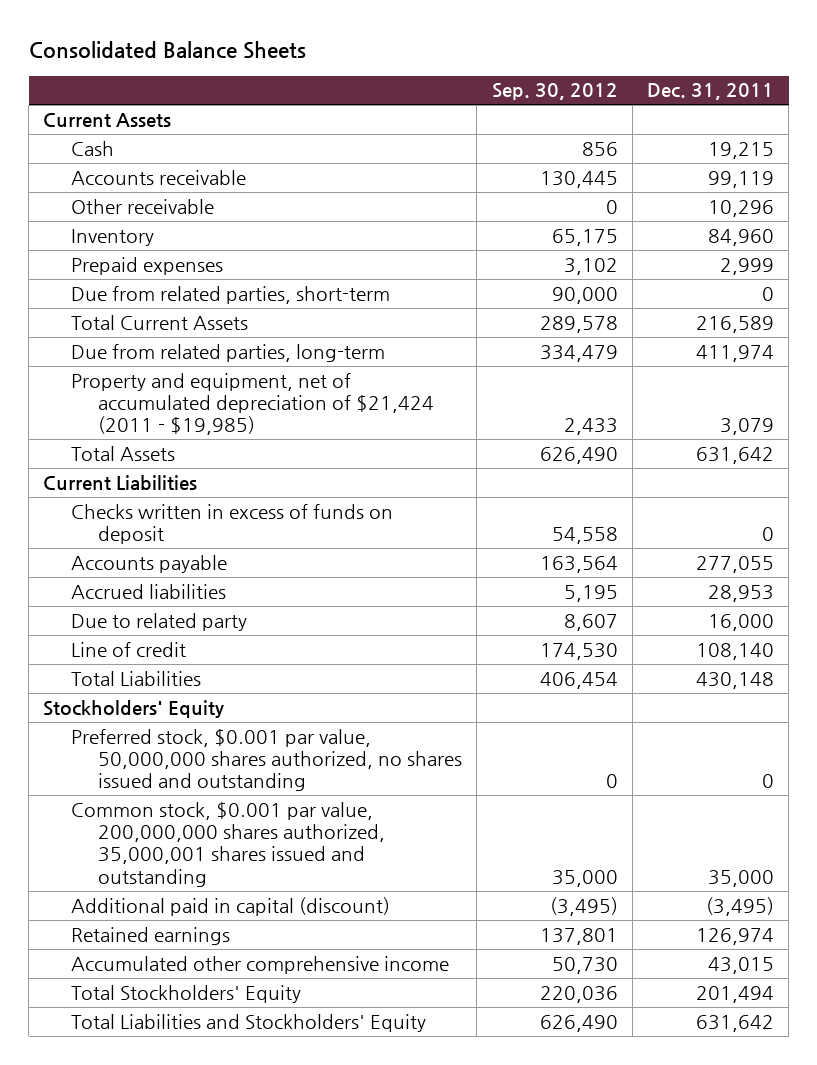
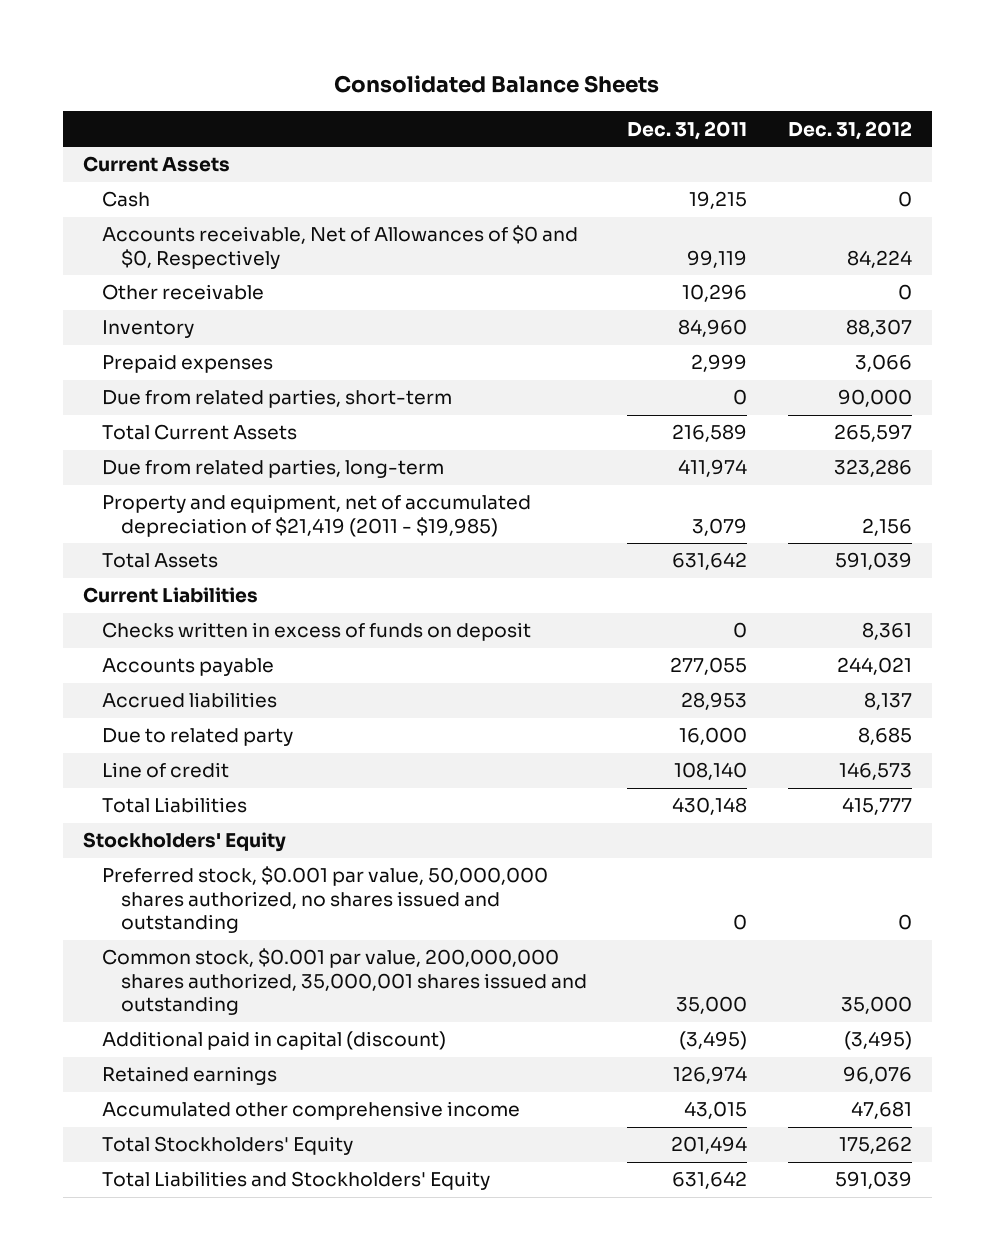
[491,83,618,101] Sep. 30, 2012 -> none
none -> [787,120,912,140] Dec. 31, 2012
[70,169,246,185] Accounts receivable -> [102,225,579,269] Accounts receivable, Net of Allowances of $0 and $0, Respectively
[70,372,435,436] Property and equipment, net of accumulated depreciation of $21,424 (2011 - $19,985) -> [102,494,532,537] Property and equipment, net of accumulated depreciation of $21,419 (2011 - $19,985)

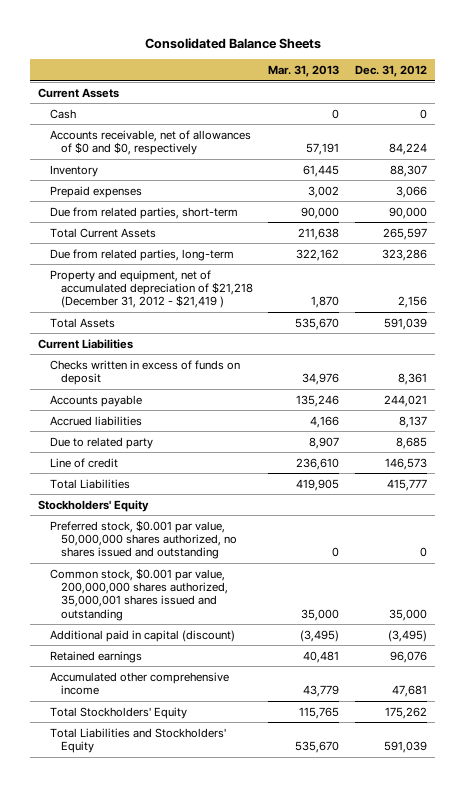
[627,120,748,140] Dec. 31, 2011 -> none
none -> [268,65,340,78] Mar. 31, 2013
[102,284,265,301] Other receivable -> none
[102,225,579,269] Accounts receivable, Net of Allowances of $0 and $0, Respectively -> [49,129,251,156] Accounts receivable, net of allowances of $0 and $0, respectively
[102,494,532,537] Property and equipment, net of accumulated depreciation of $21,419 (2011 - $19,985) -> [49,269,254,309] Property and equipment, net of accumulated depreciation of $21,218 (December 31, 2012 - $21,419 )

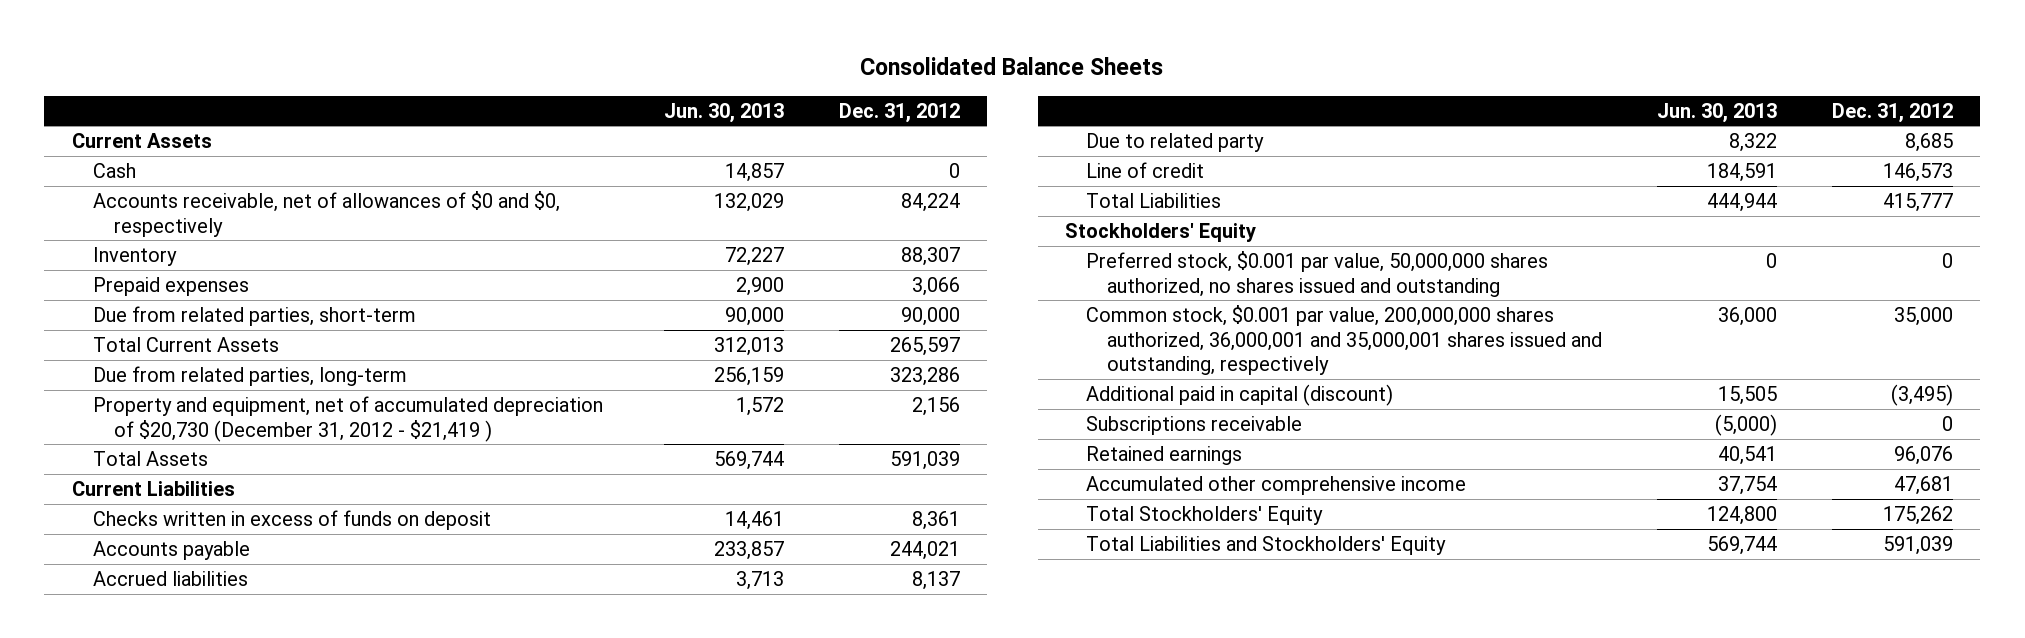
[268,65,340,78] Mar. 31, 2013 -> none
none -> [663,102,784,123] Jun. 30, 2013
[49,269,254,309] Property and equipment, net of accumulated depreciation of $21,218 (December 31, 2012 - $21,419 ) -> [92,395,603,442] Property and equipment, net of accumulated depreciation of $20,730 (December 31, 2012 - $21,419 )
[49,567,229,621] Common stock, $0.001 par value, 200,000,000 shares authorized, 35,000,001 shares issued and outstanding -> [1085,304,1602,376] Common stock, $0.001 par value, 200,000,000 shares authorized, 36,000,001 and 35,000,001 shares issued and outstanding, respectively
none -> [1085,415,1302,435] Subscriptions receivable

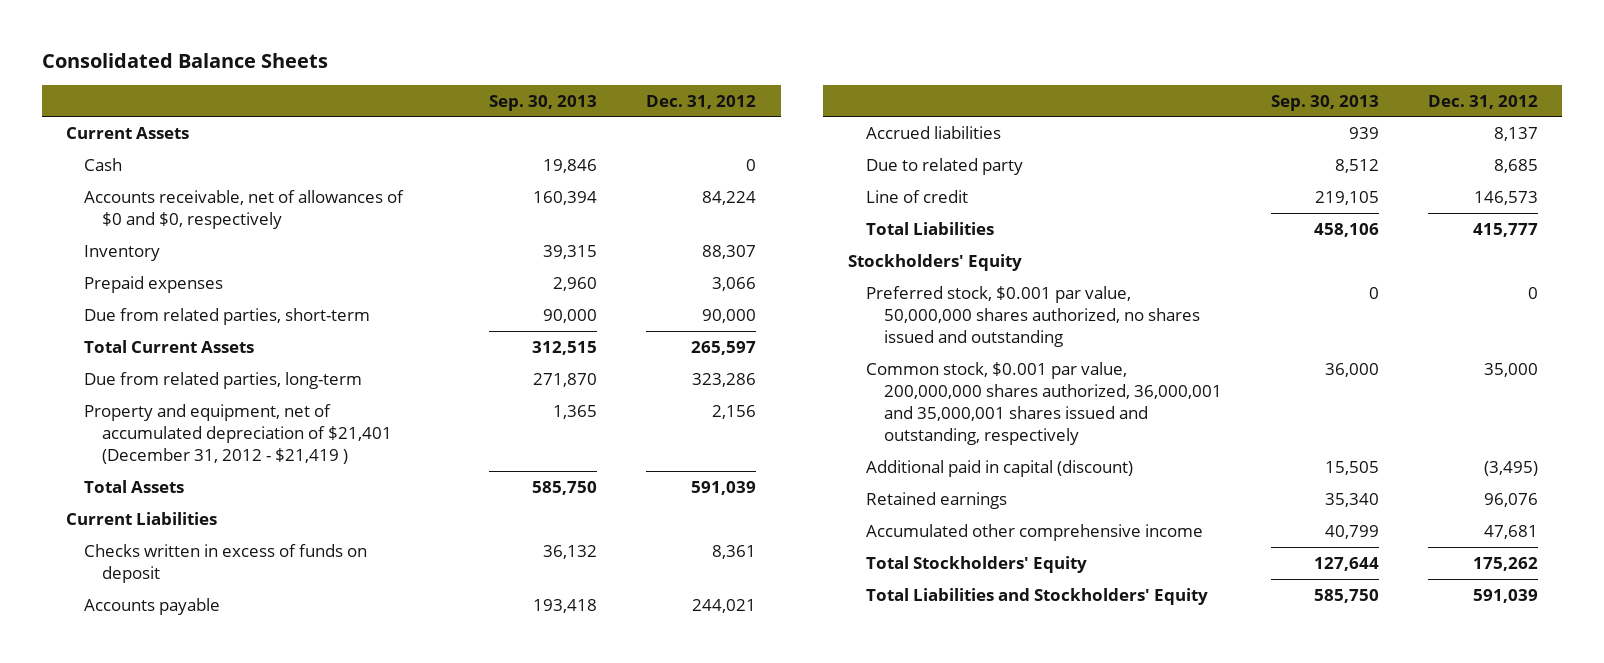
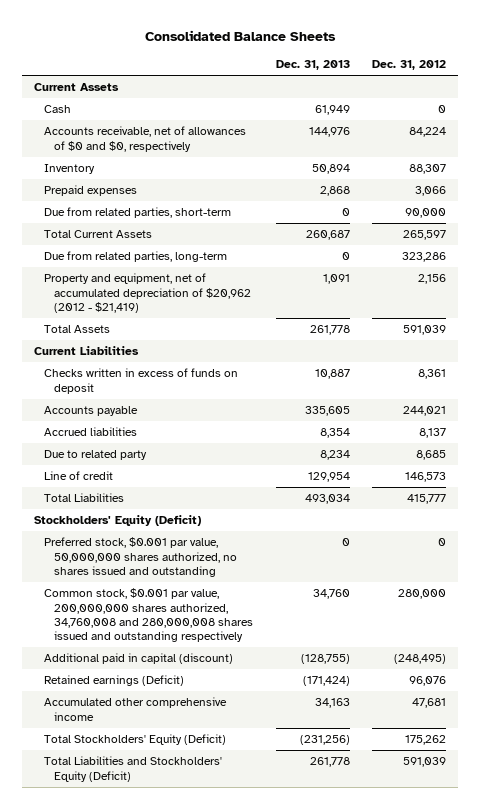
[489,94,598,111] Sep. 30, 2013 -> none
none -> [275,60,350,71] Dec. 31, 2013
[84,403,393,464] Property and equipment, net of accumulated depreciation of $21,401 (December 31, 2012 - $21,419 ) -> [43,273,252,313] Property and equipment, net of accumulated depreciation of $20,962 (2012 - $21,419)
[847,253,1022,271] Stockholders' Equity -> [33,515,201,527] Stockholders' Equity (Deficit)
[865,361,1222,445] Common stock, $0.001 par value, 200,000,000 shares authorized, 36,000,001 and 35,000,001 shares issued and outstanding, respectively -> [43,588,254,642] Common stock, $0.001 par value, 200,000,000 shares authorized, 34,760,008 and 280,000,008 shares issued and outstanding respectively
[1483,362,1538,377] 35,000 -> [398,589,447,600] 280,000
[1483,460,1538,476] (3,495) -> [394,654,447,665] (248,495)
[865,491,1007,509] Retained earnings -> [43,675,184,687] Retained earnings (Deficit)
[865,555,1087,573] Total Stockholders' Equity -> [43,734,226,746] Total Stockholders' Equity (Deficit)
[865,587,1208,605] Total Liabilities and Stockholders' Equity -> [43,756,222,782] Total Liabilities and Stockholders' Equity (Deficit)

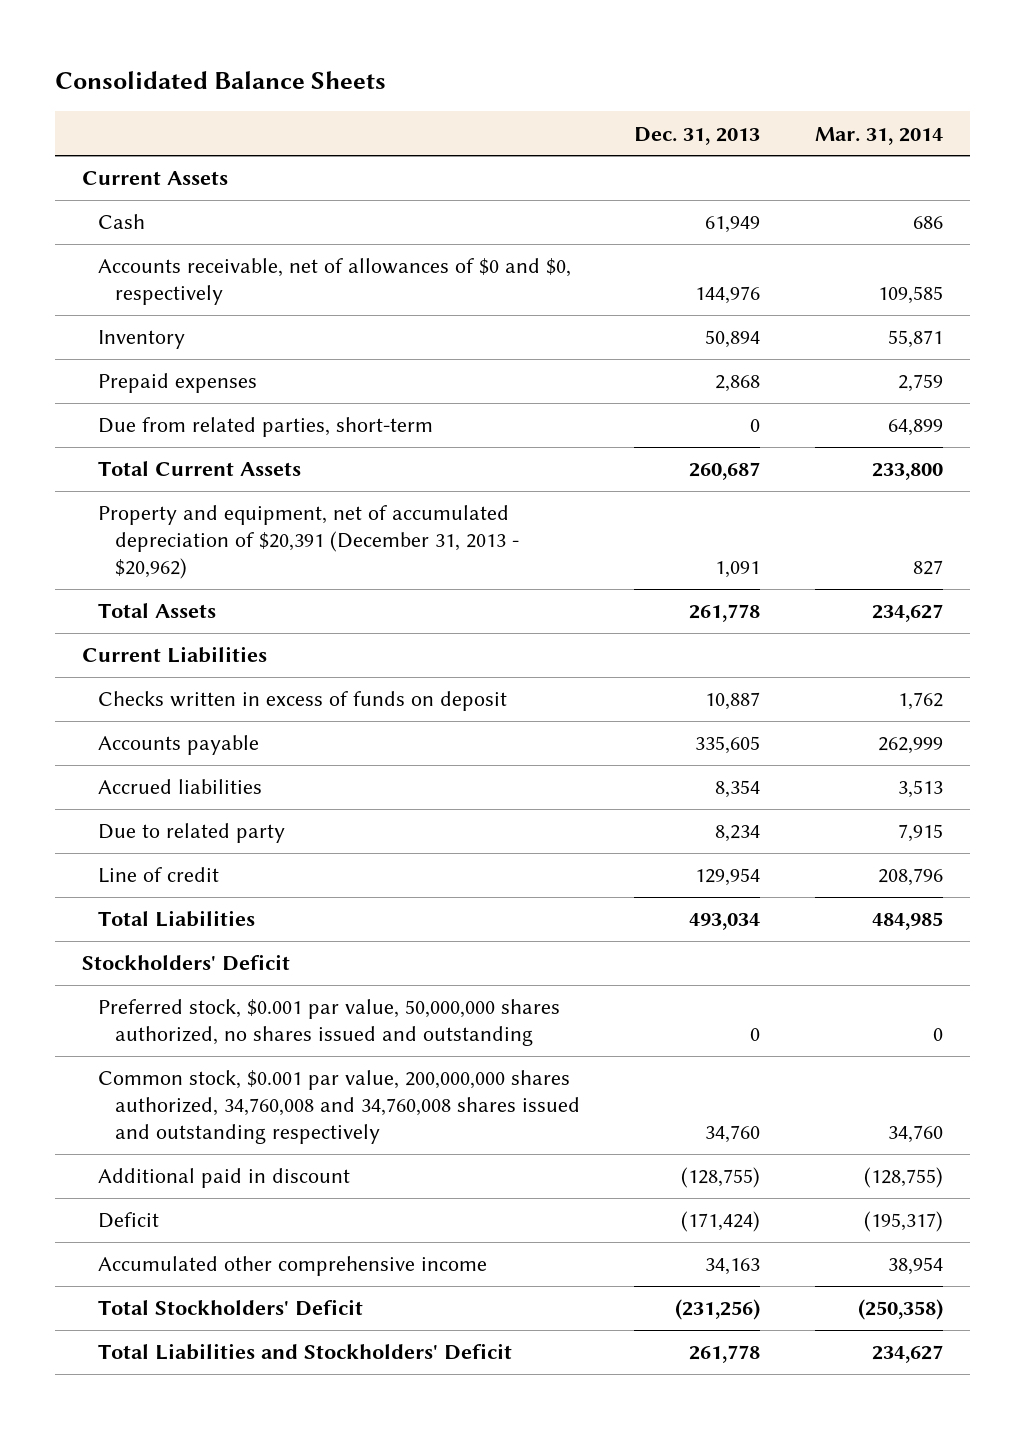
[372,60,447,71] Dec. 31, 2012 -> none
none -> [814,126,943,145] Mar. 31, 2014
[43,251,227,263] Due from related parties, long-term -> none
[43,273,252,313] Property and equipment, net of accumulated depreciation of $20,962 (2012 - $21,419) -> [98,505,519,580] Property and equipment, net of accumulated depreciation of $20,391 (December 31, 2013 - $20,962)
[33,515,201,527] Stockholders' Equity (Deficit) -> [82,954,291,972] Stockholders' Deficit
[43,588,254,642] Common stock, $0.001 par value, 200,000,000 shares authorized, 34,760,008 and 280,000,008 shares issued and outstanding respectively -> [98,1070,580,1145] Common stock, $0.001 par value, 200,000,000 shares authorized, 34,760,008 and 34,760,008 shares issued and outstanding respectively
[43,653,233,665] Additional paid in capital (discount) -> [98,1168,351,1189] Additional paid in discount
[43,675,184,687] Retained earnings (Deficit) -> [98,1212,160,1229] Deficit
[43,734,226,746] Total Stockholders' Equity (Deficit) -> [98,1299,364,1317] Total Stockholders' Deficit
[43,756,222,782] Total Liabilities and Stockholders' Equity (Deficit) -> [98,1343,513,1361] Total Liabilities and Stockholders' Deficit

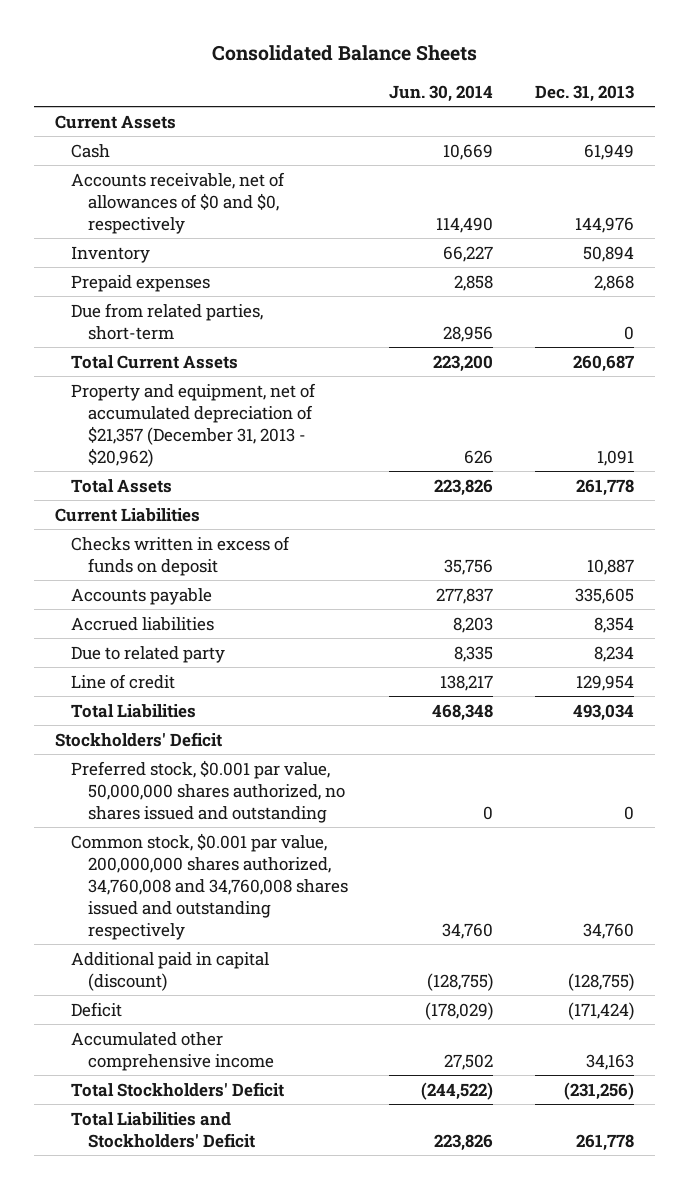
[814,126,943,145] Mar. 31, 2014 -> none
none -> [389,84,494,102] Jun. 30, 2014
[98,505,519,580] Property and equipment, net of accumulated depreciation of $20,391 (December 31, 2013 - $20,962) -> [71,382,317,467] Property and equipment, net of accumulated depreciation of $21,357 (December 31, 2013 - $20,962)
[98,1168,351,1189] Additional paid in discount -> [71,951,270,991] Additional paid in capital (discount)

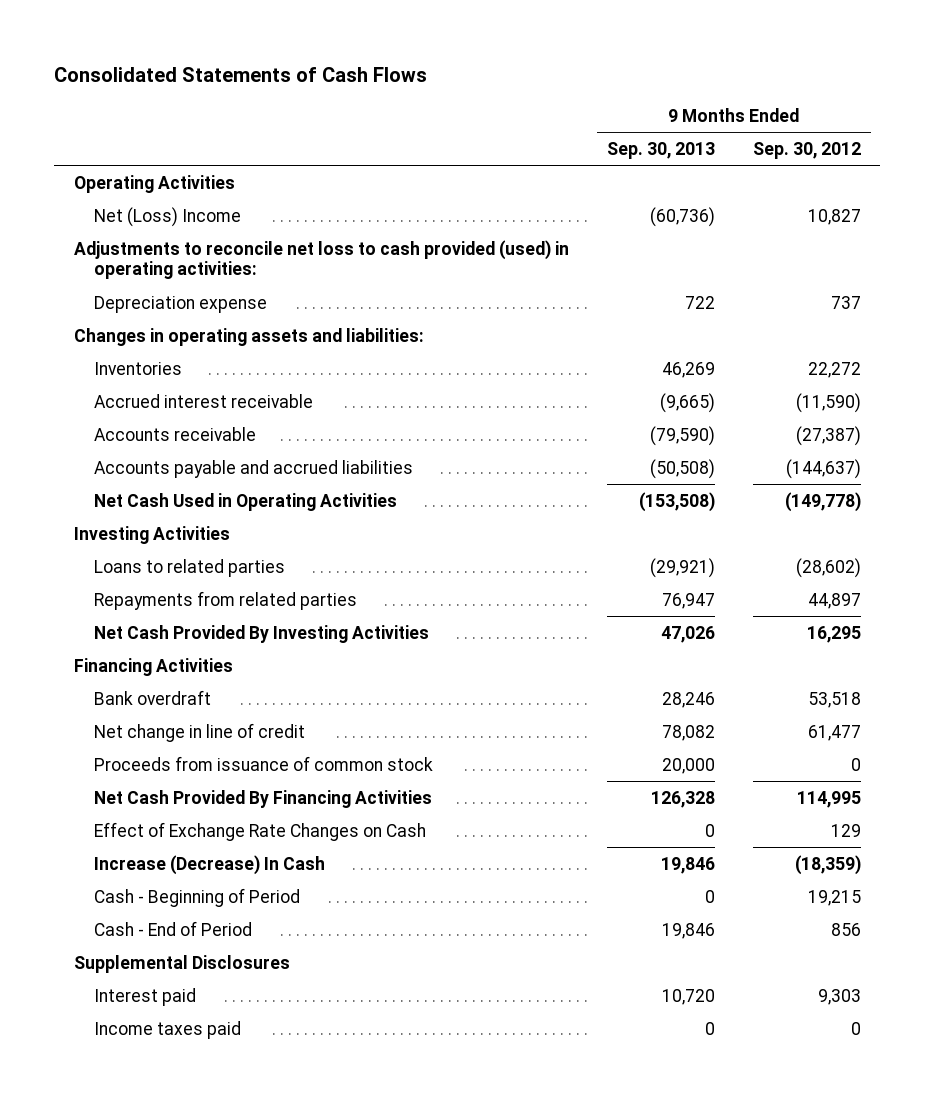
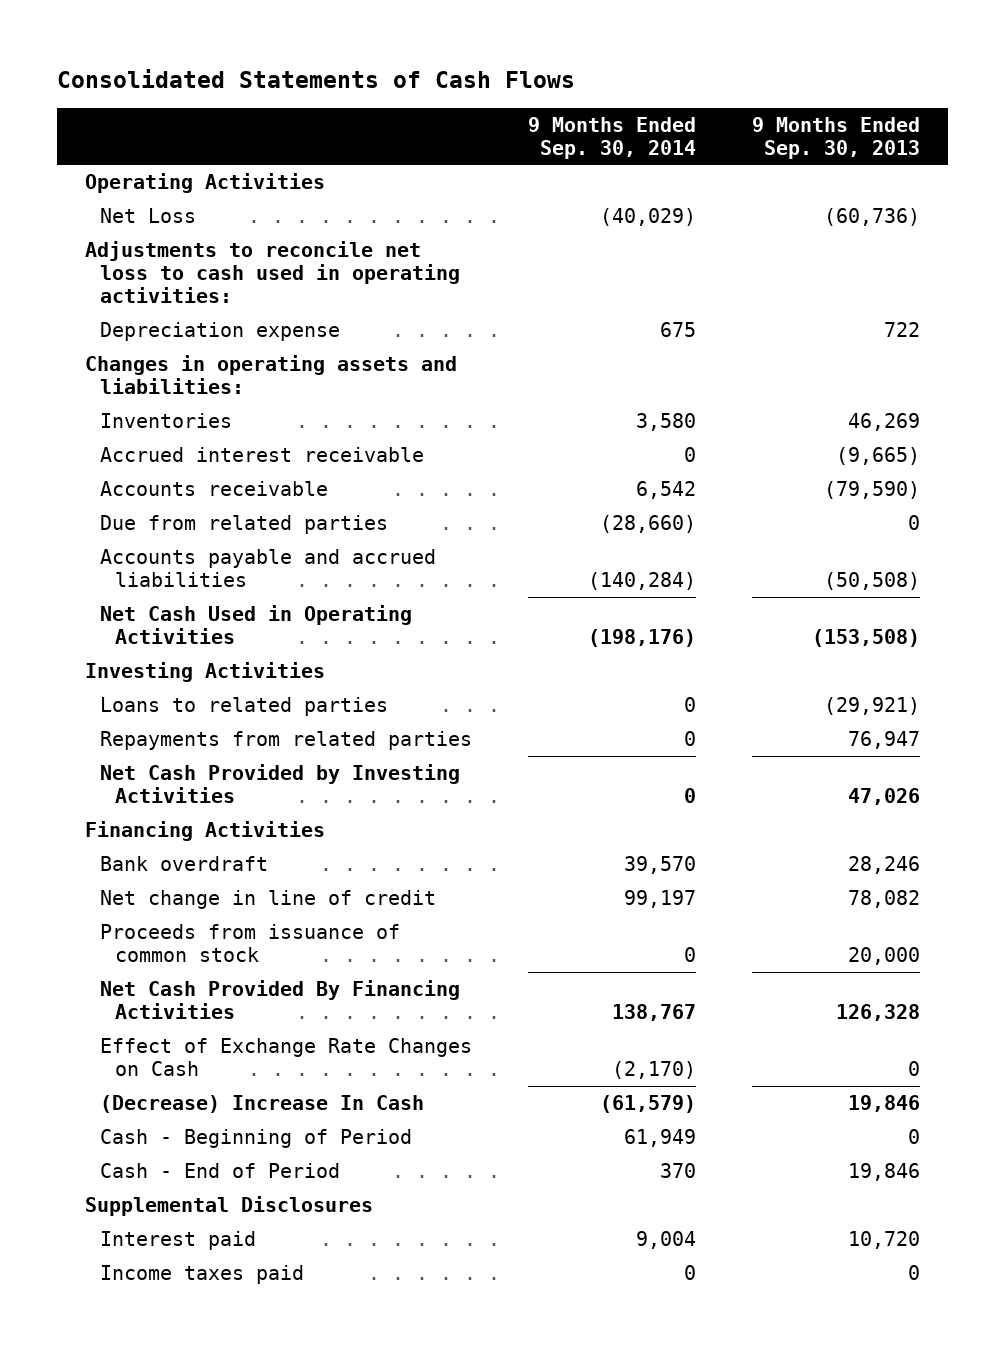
[753,141,862,159] Sep. 30, 2012 -> none
none -> [528,116,697,159] 9 Months Ended Sep. 30, 2014
[93,206,241,227] Net (Loss) Income -> [100,208,197,224] Net Loss
[73,239,569,280] Adjustments to reconcile net loss to cash provided (used) in operating activities: -> [85,241,461,304] Adjustments to reconcile net loss to cash used in operating activities:
none -> [100,515,389,535] Due from related parties
[93,624,429,643] Net Cash Provided By Investing Activities -> [100,764,461,804] Net Cash Provided by Investing Activities
[93,854,325,875] Increase (Decrease) In Cash -> [100,1095,425,1114] (Decrease) Increase In Cash

